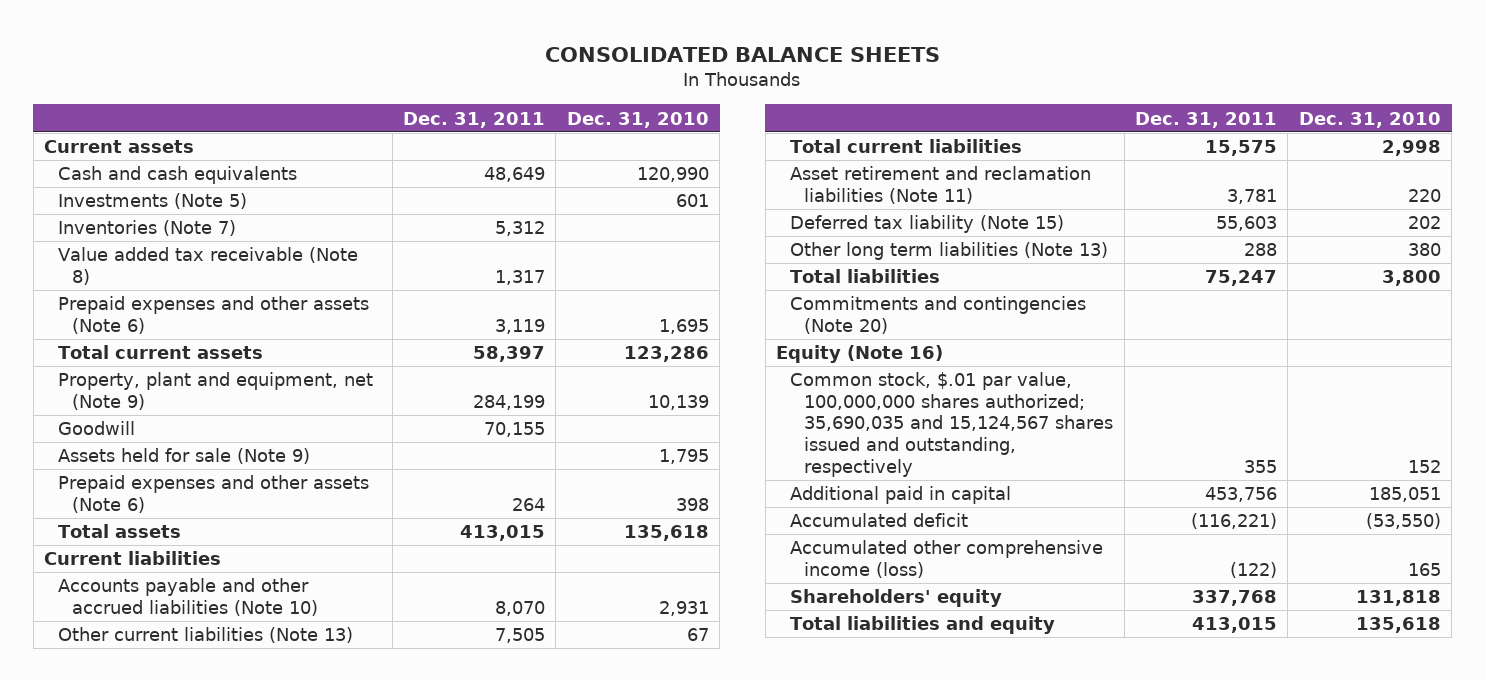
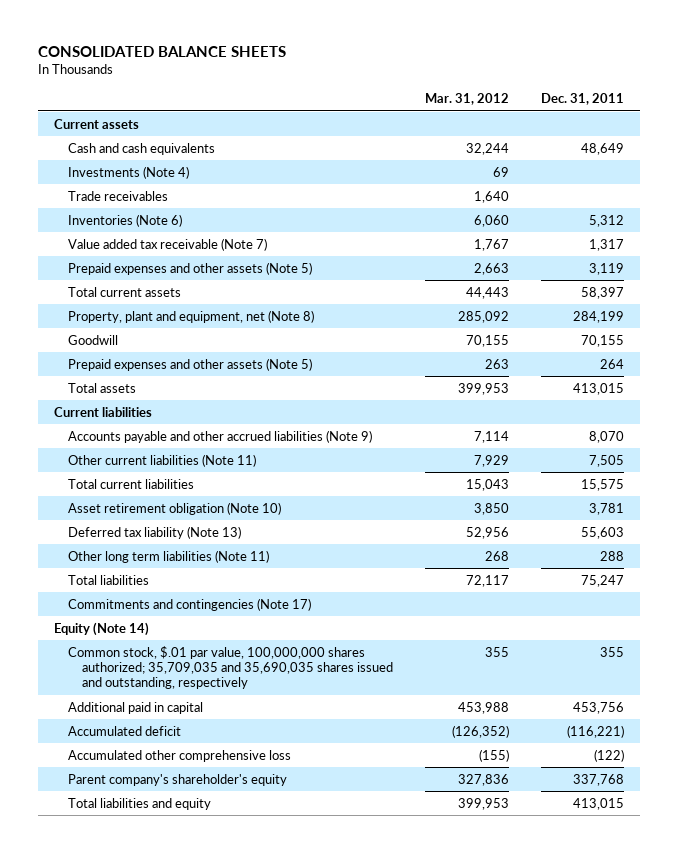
[566,111,709,128] Dec. 31, 2010 -> none
none -> [424,93,509,106] Mar. 31, 2012
[58,193,248,210] Investments (Note 5) -> [67,165,189,179] Investments (Note 4)
none -> [67,190,168,201] Trade receivables
[58,220,237,237] Inventories (Note 7) -> [67,213,182,227] Inventories (Note 6)
[58,247,359,285] Value added tax receivable (Note 8) -> [67,237,267,251] Value added tax receivable (Note 7)
[58,296,370,334] Prepaid expenses and other assets (Note 6) -> [67,261,312,275] Prepaid expenses and other assets (Note 5)
[58,372,374,410] Property, plant and equipment, net (Note 9) -> [67,309,314,323] Property, plant and equipment, net (Note 8)
[58,448,311,465] Assets held for sale (Note 9) -> none
[58,475,370,513] Prepaid expenses and other assets (Note 6) -> [67,357,312,371] Prepaid expenses and other assets (Note 5)
[58,578,319,616] Accounts payable and other accrued liabilities (Note 10) -> [67,429,372,443] Accounts payable and other accrued liabilities (Note 9)
[58,627,354,644] Other current liabilities (Note 13) -> [67,453,256,467] Other current liabilities (Note 11)
[790,166,1092,204] Asset retirement and reclamation liabilities (Note 11) -> [67,501,281,515] Asset retirement obligation (Note 10)
[790,215,1065,234] Deferred tax liability (Note 15) -> [67,525,241,539] Deferred tax liability (Note 13)
[790,242,1109,261] Other long term liabilities (Note 13) -> [67,549,269,563] Other long term liabilities (Note 11)
[790,296,1087,334] Commitments and contingencies (Note 20) -> [67,597,311,611] Commitments and contingencies (Note 17)
[776,345,944,364] Equity (Note 16) -> [53,621,149,636] Equity (Note 14)
[790,372,1114,477] Common stock, $.01 par value, 100,000,000 shares authorized; 35,690,035 and 15,124,567 shares issued and outstanding, respectively -> [67,645,393,690] Common stock, $.01 par value, 100,000,000 shares authorized; 35,709,035 and 35,690,035 shares issued and outstanding, respectively
[790,540,1104,578] Accumulated other comprehensive income (loss) -> [67,749,291,762] Accumulated other comprehensive loss
[790,589,1003,608] Shareholders' equity -> [67,773,287,786] Parent company's shareholder's equity

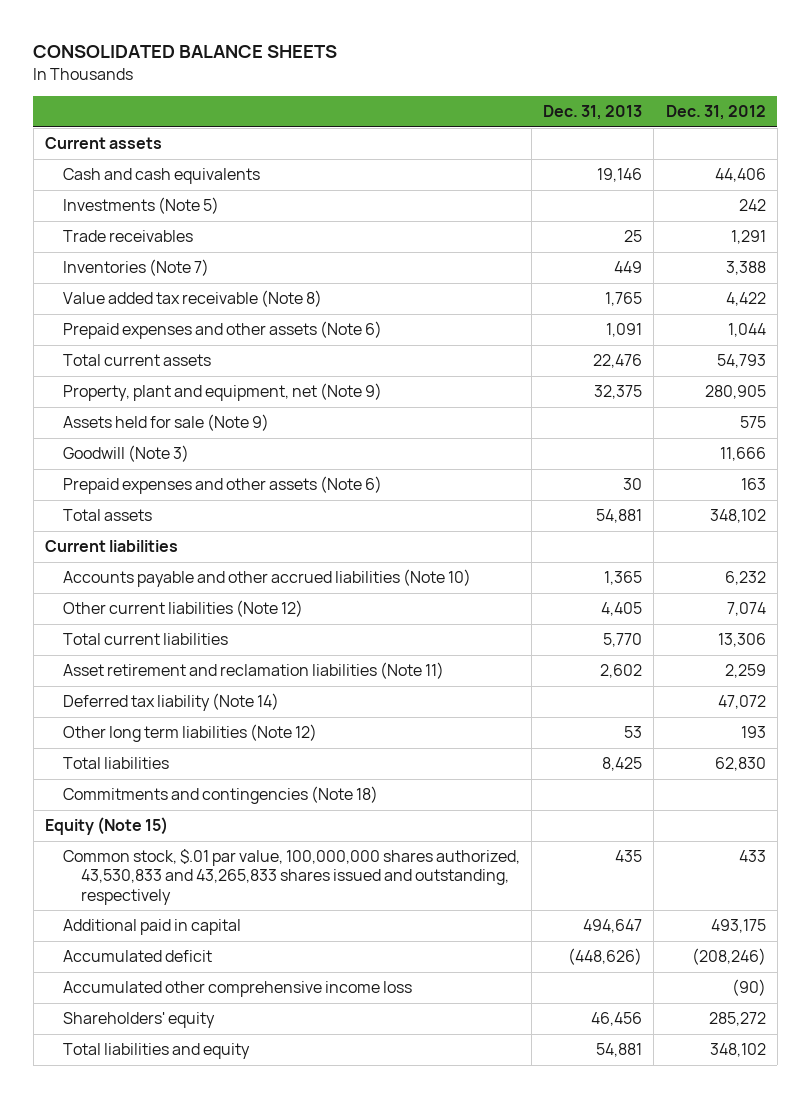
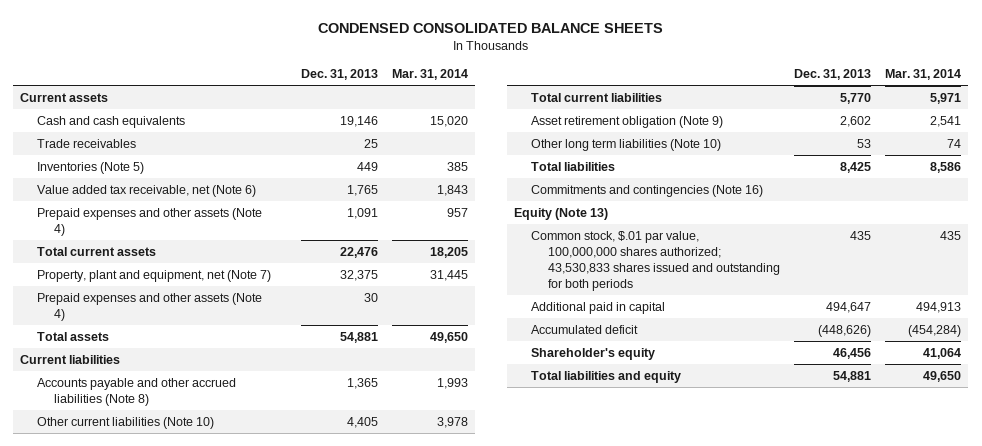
[33,45,338,59] CONSOLIDATED BALANCE SHEETS -> [317,22,663,33] CONDENSED CONSOLIDATED BALANCE SHEETS
[665,105,766,121] Dec. 31, 2012 -> none
none -> [391,69,468,81] Mar. 31, 2014
[63,197,220,215] Investments (Note 5) -> none
[63,259,210,277] Inventories (Note 7) -> [37,161,145,174] Inventories (Note 5)
[63,290,323,308] Value added tax receivable (Note 8) -> [37,184,257,197] Value added tax receivable, net (Note 6)
[63,321,383,340] Prepaid expenses and other assets (Note 6) -> [37,207,263,236] Prepaid expenses and other assets (Note 4)
[63,414,270,432] Assets held for sale (Note 9) -> none
[63,445,190,463] Goodwill (Note 3) -> none
[63,383,383,402] Property, plant and equipment, net (Note 9) -> [37,269,272,282] Property, plant and equipment, net (Note 7)
[63,476,383,495] Prepaid expenses and other assets (Note 6) -> [37,292,263,321] Prepaid expenses and other assets (Note 4)
[63,569,472,588] Accounts payable and other accrued liabilities (Note 10) -> [37,377,237,406] Accounts payable and other accrued liabilities (Note 8)
[63,600,304,618] Other current liabilities (Note 12) -> [37,416,215,429] Other current liabilities (Note 10)
[63,693,280,712] Deferred tax liability (Note 14) -> none
[63,662,445,680] Asset retirement and reclamation liabilities (Note 11) -> [530,115,723,128] Asset retirement obligation (Note 9)
[63,724,318,743] Other long term liabilities (Note 12) -> [530,138,721,151] Other long term liabilities (Note 10)
[63,786,379,805] Commitments and contingencies (Note 18) -> [530,184,763,197] Commitments and contingencies (Note 16)
[45,817,169,836] Equity (Note 15) -> [513,207,608,220] Equity (Note 13)
[63,849,521,905] Common stock, $.01 par value, 100,000,000 shares authorized, 43,530,833 and 43,265,833 shares issued and outstanding, respectively -> [530,230,780,292] Common stock, $.01 par value, 100,000,000 shares authorized; 43,530,833 shares issued and outstanding for both periods
[63,981,413,998] Accumulated other comprehensive income loss -> none
[63,1012,216,1029] Shareholders' equity -> [530,347,655,360] Shareholder's equity

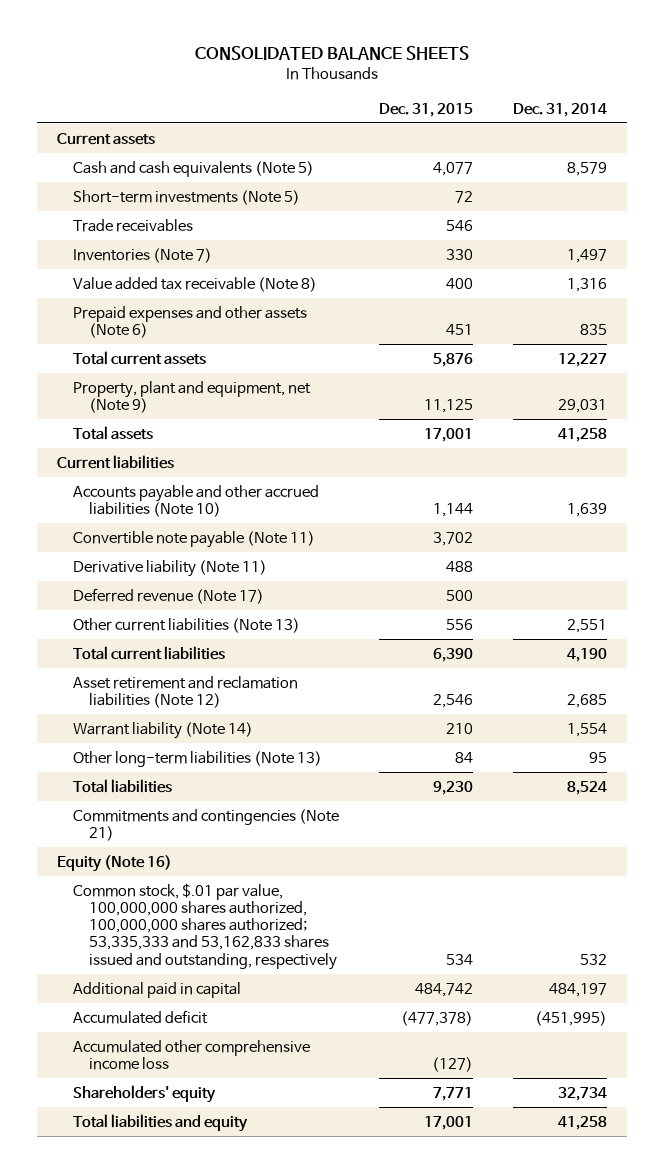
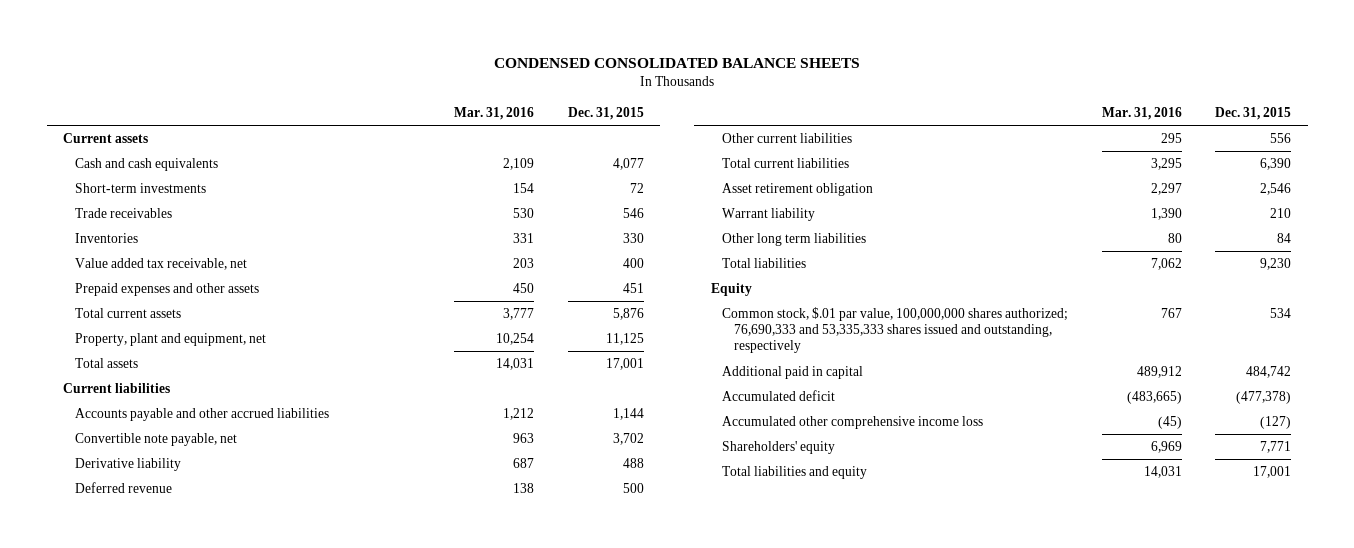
[194,46,469,61] CONSOLIDATED BALANCE SHEETS -> [494,57,861,68] CONDENSED CONSOLIDATED BALANCE SHEETS
[513,102,608,117] Dec. 31, 2014 -> none
none -> [454,106,535,120] Mar. 31, 2016
[72,160,314,177] Cash and cash equivalents (Note 5) -> [74,158,218,172] Cash and cash equivalents
[72,189,300,205] Short-term investments (Note 5) -> [74,183,206,194] Short-term investments
[72,247,212,263] Inventories (Note 7) -> [74,233,138,244] Inventories
[72,276,317,292] Value added tax receivable (Note 8) -> [74,258,247,271] Value added tax receivable, net
[72,305,307,338] Prepaid expenses and other assets (Note 6) -> [74,283,259,297] Prepaid expenses and other assets
[72,380,311,413] Property, plant and equipment, net (Note 9) -> [74,333,266,347] Property, plant and equipment, net
[72,484,319,517] Accounts payable and other accrued liabilities (Note 10) -> [74,408,329,422] Accounts payable and other accrued liabilities
[72,530,315,548] Convertible note payable (Note 11) -> [74,433,237,447] Convertible note payable, net
[72,559,267,577] Derivative liability (Note 11) -> [74,458,181,472] Derivative liability
[72,587,264,604] Deferred revenue (Note 17) -> [74,482,172,494] Deferred revenue
[72,617,300,633] Other current liabilities (Note 13) -> [722,133,853,144] Other current liabilities
[72,675,298,708] Asset retirement and reclamation liabilities (Note 12) -> [722,183,874,197] Asset retirement obligation
[72,721,253,739] Warrant liability (Note 14) -> [722,208,816,222] Warrant liability
[72,750,322,767] Other long-term liabilities (Note 13) -> [722,233,867,247] Other long term liabilities
[72,808,339,841] Commitments and contingencies (Note 21) -> none
[56,854,172,872] Equity (Note 16) -> [710,283,752,297] Equity
[72,882,338,970] Common stock, $.01 par value, 100,000,000 shares authorized, 100,000,000 shares authorized; 53,335,333 and 53,162,833 shares issued and outstanding, respectively -> [722,307,1069,354] Common stock, $.01 par value, 100,000,000 shares authorized; 76,690,333 and 53,335,333 shares issued and outstanding, respectively

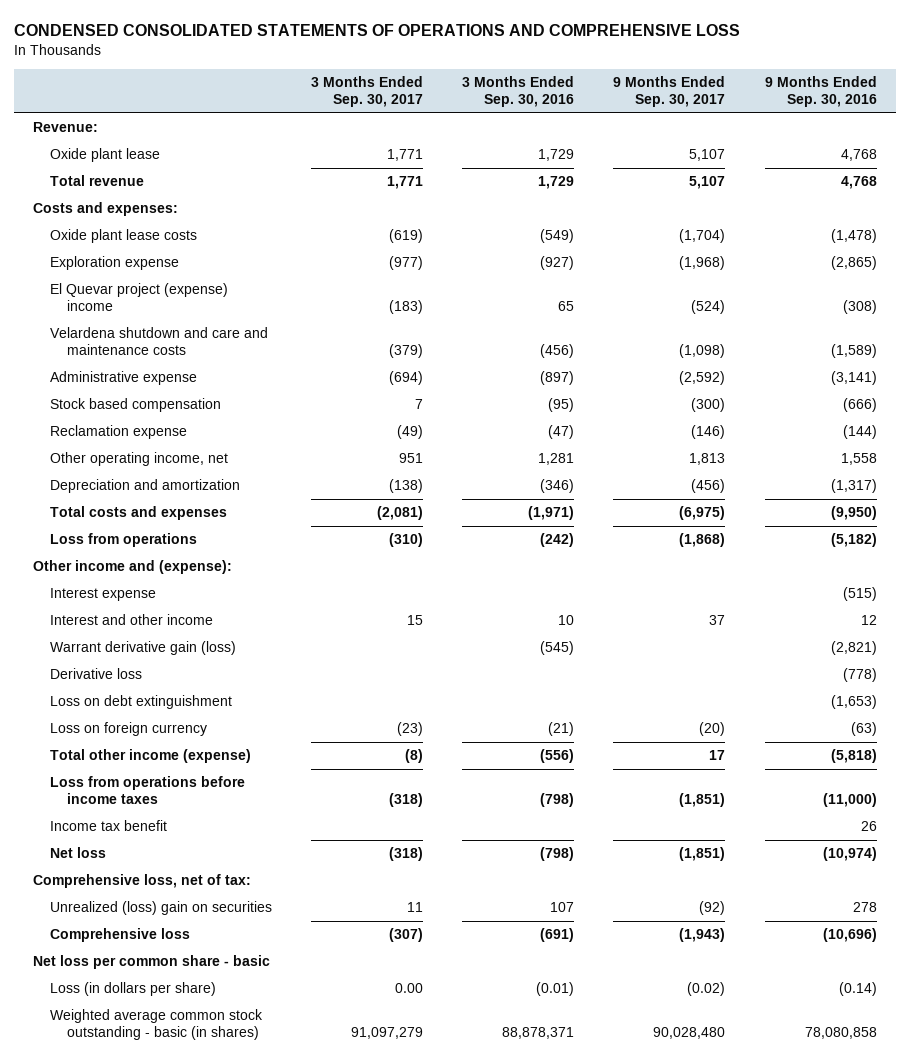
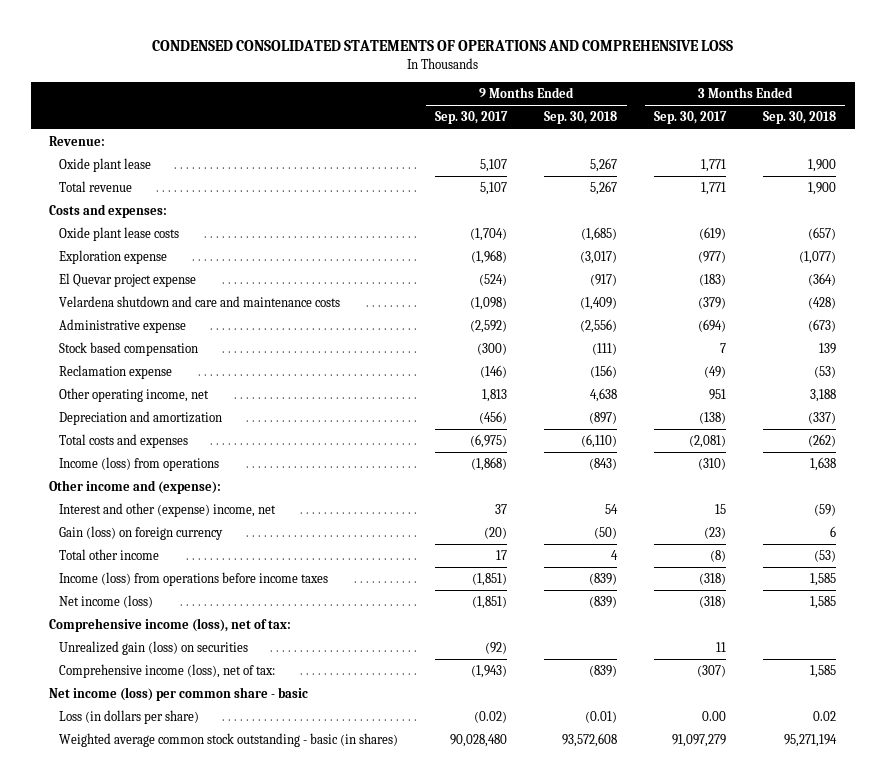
[462,76,575,107] 3 Months Ended Sep. 30, 2016 -> none
[764,76,877,107] 9 Months Ended Sep. 30, 2016 -> none
none -> [544,111,618,125] Sep. 30, 2018
none -> [763,111,837,125] Sep. 30, 2018
[50,283,229,312] El Quevar project (expense) income -> [59,273,197,288] El Quevar project expense
[50,533,198,548] Loss from operations -> [59,457,220,472] Income (loss) from operations
[50,588,157,602] Interest expense -> none
[50,641,237,656] Warrant derivative gain (loss) -> none
[50,668,143,680] Derivative loss -> none
[50,695,233,710] Loss on debt extinguishment -> none
[50,820,168,832] Income tax benefit -> none
[50,614,214,626] Interest and other income -> [59,503,277,518] Interest and other (expense) income, net
[50,722,208,737] Loss on foreign currency -> [59,526,224,541] Gain (loss) on foreign currency
[50,749,252,764] Total other income (expense) -> [59,549,160,561] Total other income
[50,776,246,805] Loss from operations before income taxes -> [59,572,329,587] Income (loss) from operations before income taxes
[50,847,107,859] Net loss -> [59,595,154,609] Net income (loss)
[33,874,252,889] Comprehensive loss, net of tax: -> [49,618,292,633] Comprehensive income (loss), net of tax:
[50,901,273,916] Unrealized (loss) gain on securities -> [59,641,249,656] Unrealized gain (loss) on securities
[50,928,191,943] Comprehensive loss -> [59,664,276,679] Comprehensive income (loss), net of tax:
[33,955,271,970] Net loss per common share - basic -> [49,687,309,702] Net income (loss) per common share - basic

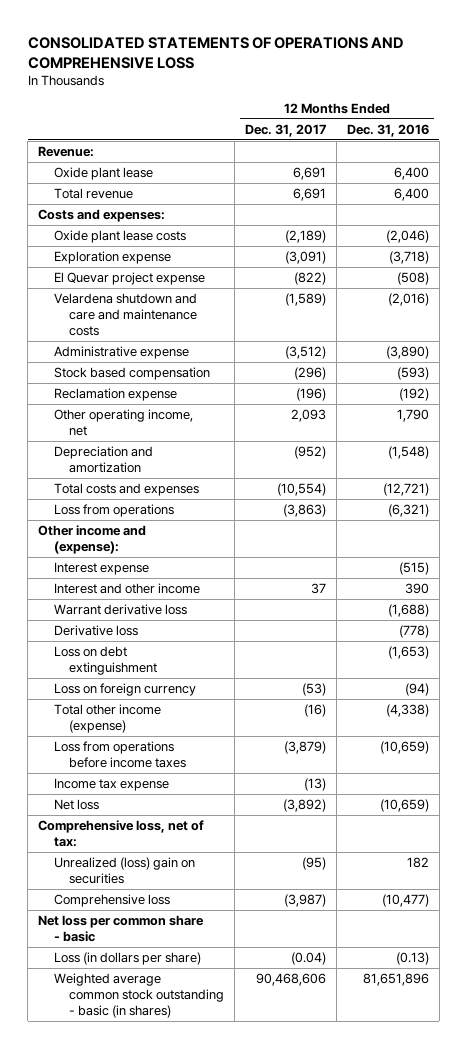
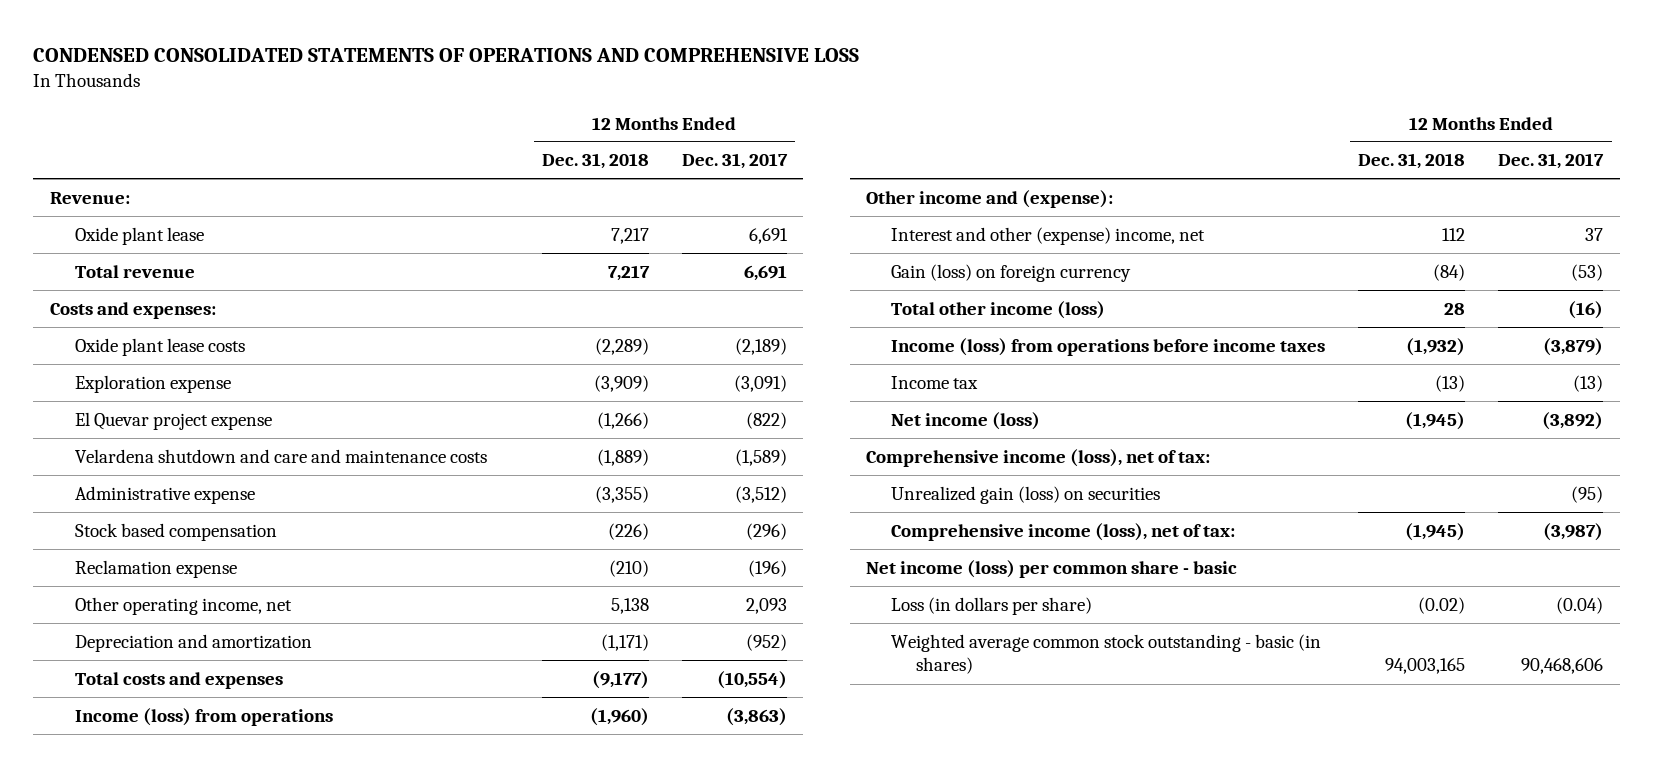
[27,36,404,69] CONSOLIDATED STATEMENTS OF OPERATIONS AND COMPREHENSIVE LOSS -> [33,47,860,62] CONDENSED CONSOLIDATED STATEMENTS OF OPERATIONS AND COMPREHENSIVE LOSS
[346,123,429,137] Dec. 31, 2016 -> none
none -> [541,153,649,170] Dec. 31, 2018
[53,503,174,517] Loss from operations -> [74,707,333,726] Income (loss) from operations
[53,561,149,575] Interest expense -> none
[53,603,187,615] Warrant derivative loss -> none
[53,624,138,636] Derivative loss -> none
[53,645,158,675] Loss on debt extinguishment -> none
[53,582,200,594] Interest and other income -> [891,226,1206,245] Interest and other (expense) income, net
[53,682,196,696] Loss on foreign currency -> [891,263,1132,282] Gain (loss) on foreign currency
[53,703,161,733] Total other income (expense) -> [891,300,1106,319] Total other income (loss)
[53,740,187,768] Loss from operations before income taxes -> [891,337,1326,356] Income (loss) from operations before income taxes
[53,777,169,791] Income tax expense -> [891,375,979,389] Income tax
[53,798,99,810] Net loss -> [891,411,1041,430] Net income (loss)
[38,819,205,847] Comprehensive loss, net of tax: -> [866,448,1211,467] Comprehensive income (loss), net of tax:
[53,856,195,884] Unrealized (loss) gain on securities -> [891,485,1161,504] Unrealized gain (loss) on securities
[53,893,170,907] Comprehensive loss -> [891,522,1236,541] Comprehensive income (loss), net of tax:
[38,914,205,942] Net loss per common share - basic -> [866,559,1238,578] Net income (loss) per common share - basic

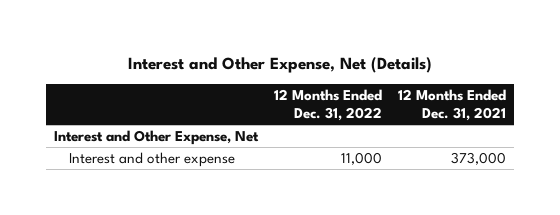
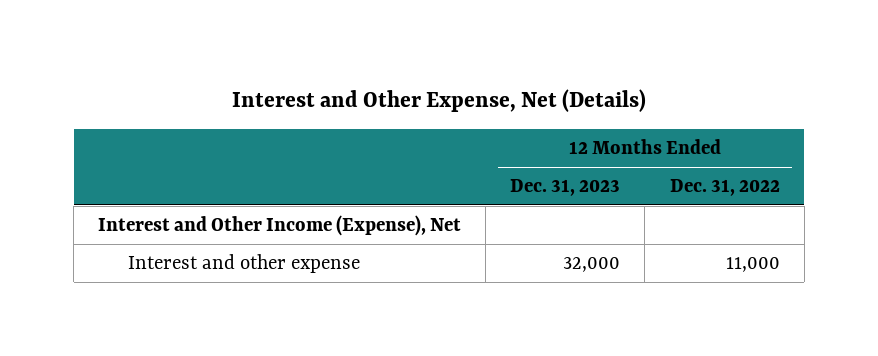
[398,89,507,122] 12 Months Ended Dec. 31, 2021 -> none
none -> [510,179,621,197] Dec. 31, 2023
[53,130,259,146] Interest and Other Expense, Net -> [98,215,462,237] Interest and Other Income (Expense), Net

